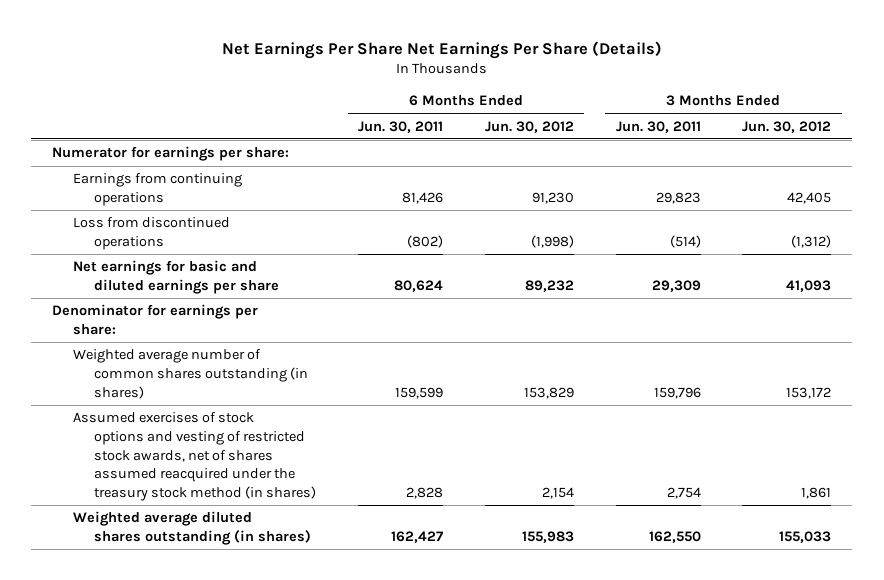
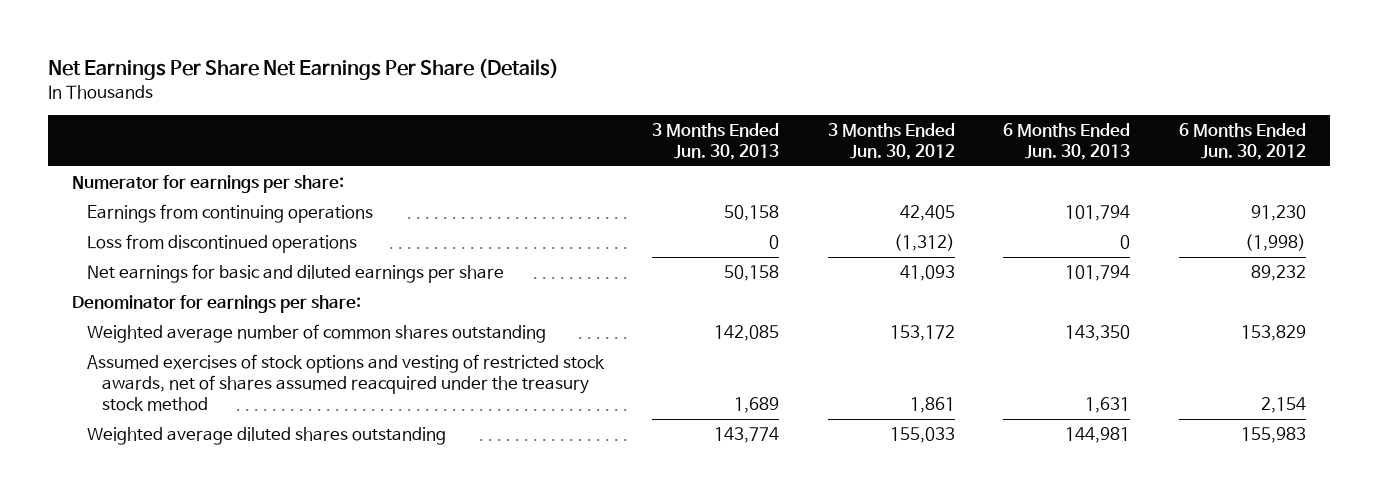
[358,120,444,133] Jun. 30, 2011 -> none
[615,120,701,133] Jun. 30, 2011 -> none
none -> [652,123,780,160] 3 Months Ended Jun. 30, 2013
none -> [1003,123,1131,160] 6 Months Ended Jun. 30, 2013
[73,349,309,399] Weighted average number of common shares outstanding (in shares) -> [87,324,547,344] Weighted average number of common shares outstanding
[73,412,317,501] Assumed exercises of stock options and vesting of restricted stock awards, net of shares assumed reacquired under the treasury stock method (in shares) -> [87,354,606,411] Assumed exercises of stock options and vesting of restricted stock awards, net of shares assumed reacquired under the treasury stock method
[73,511,312,545] Weighted average diluted shares outstanding (in shares) -> [87,427,447,446] Weighted average diluted shares outstanding

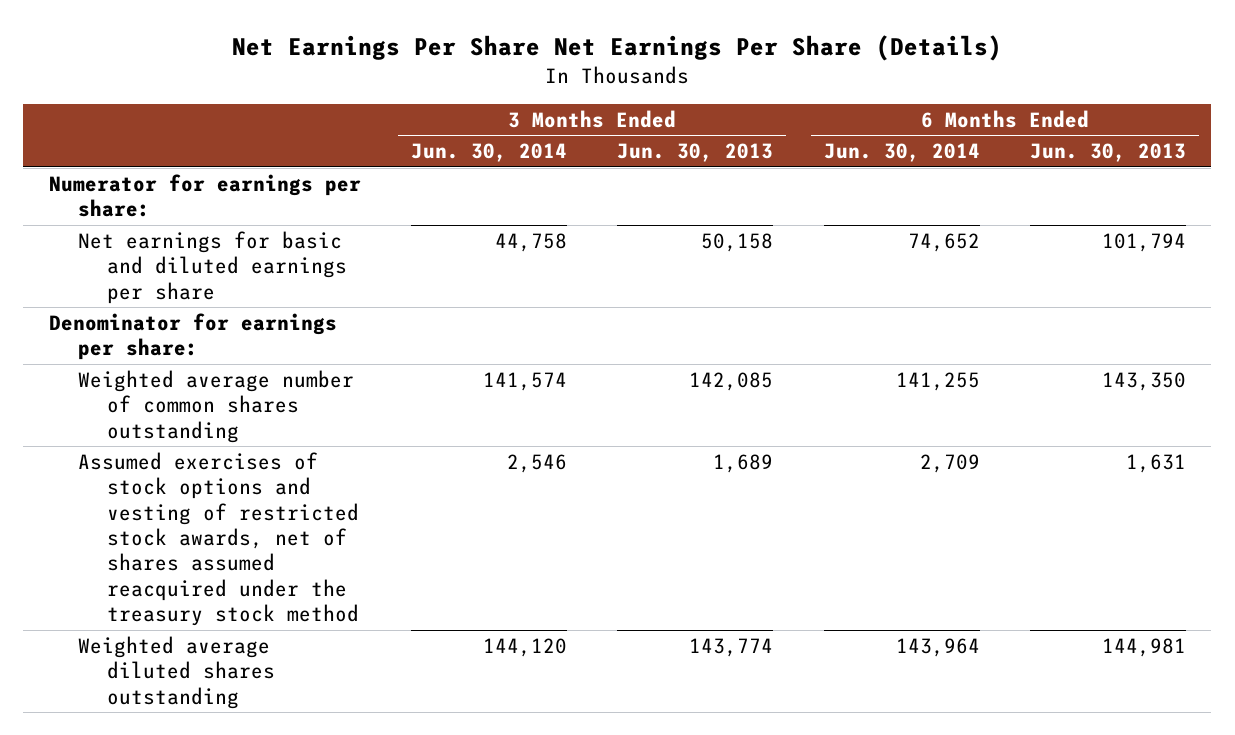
[827,123,955,160] 3 Months Ended Jun. 30, 2012 -> none
[1178,123,1306,160] 6 Months Ended Jun. 30, 2012 -> none
none -> [410,143,567,163] Jun. 30, 2014
none -> [823,143,980,163] Jun. 30, 2014
[87,204,374,224] Earnings from continuing operations -> none
[87,234,358,254] Loss from discontinued operations -> none

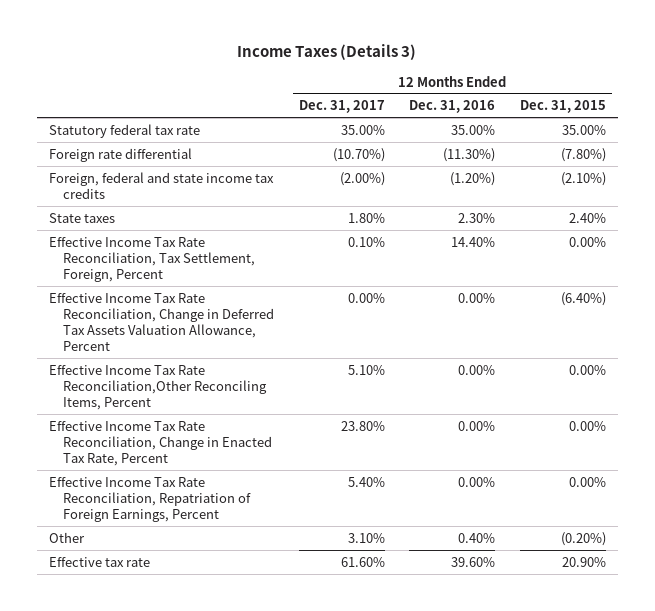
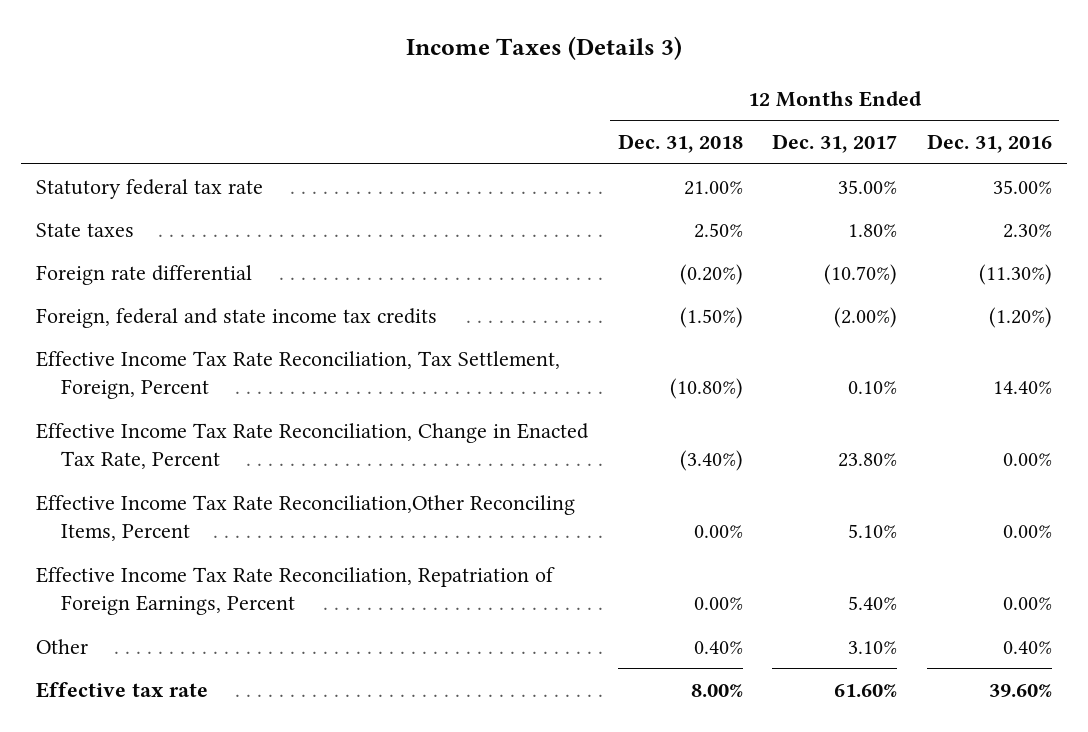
[519,100,606,114] Dec. 31, 2015 -> none
none -> [617,134,743,154] Dec. 31, 2018
[48,212,115,223] State taxes -> [36,222,135,237] State taxes
[48,292,275,351] Effective Income Tax Rate Reconciliation, Change in Deferred Tax Assets Valuation Allowance, Percent -> none
[48,364,268,410] Effective Income Tax Rate Reconciliation,Other Reconciling Items, Percent -> [36,494,576,542] Effective Income Tax Rate Reconciliation,Other Reconciling Items, Percent

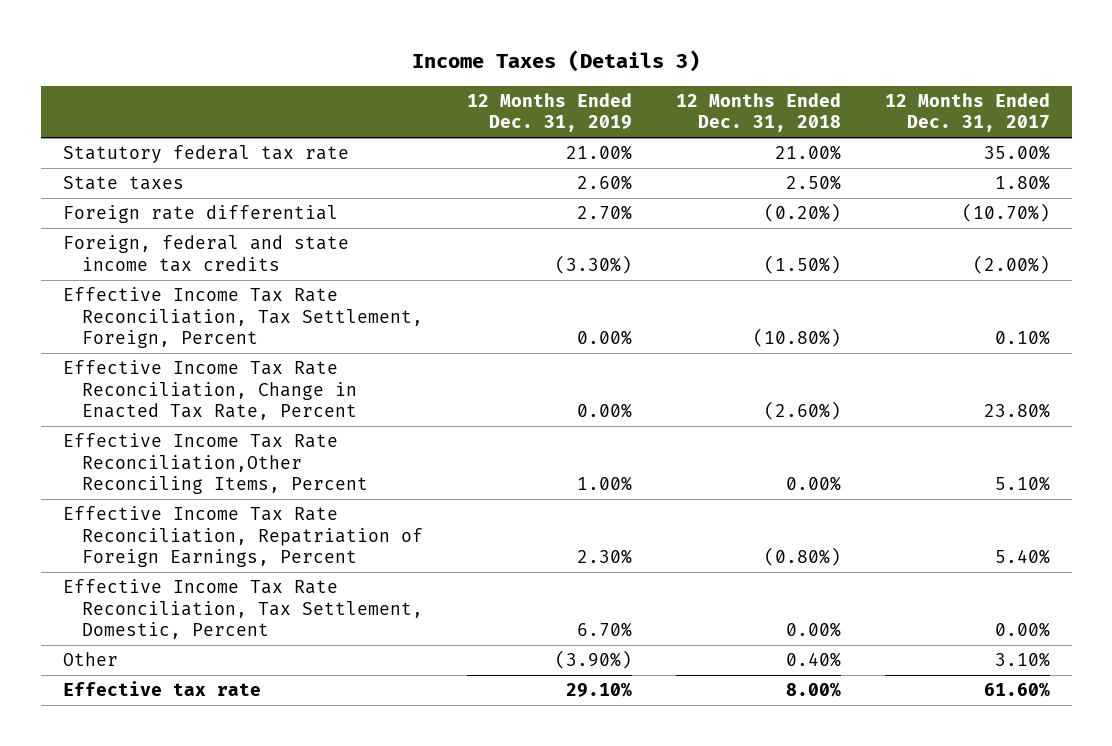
[926,134,1052,154] Dec. 31, 2016 -> none
none -> [466,92,632,133] 12 Months Ended Dec. 31, 2019
[679,450,743,472] (3.40%) -> [763,401,841,421] (2.60%)
[693,597,743,611] 0.00% -> [763,547,841,567] (0.80%)
none -> [62,579,423,640] Effective Income Tax Rate Reconciliation, Tax Settlement, Domestic, Percent

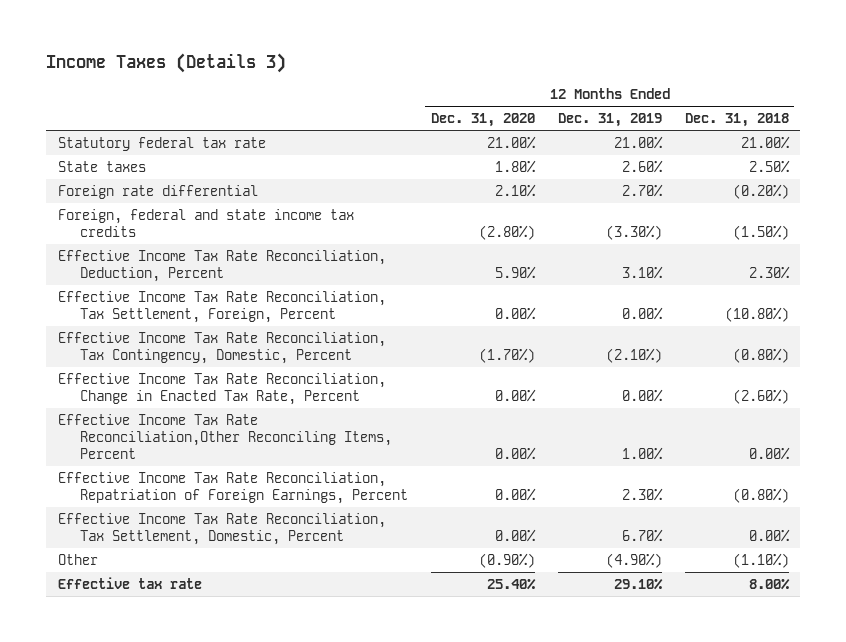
[884,92,1050,133] 12 Months Ended Dec. 31, 2017 -> none
none -> [430,113,535,128] Dec. 31, 2020
none -> [57,249,386,283] Effective Income Tax Rate Reconciliation, Deduction, Percent
none -> [57,331,386,365] Effective Income Tax Rate Reconciliation, Tax Contingency, Domestic, Percent
[554,650,632,670] (3.90%) -> [605,552,662,568] (4.90%)
[785,652,841,668] 0.40% -> [732,552,789,568] (1.10%)

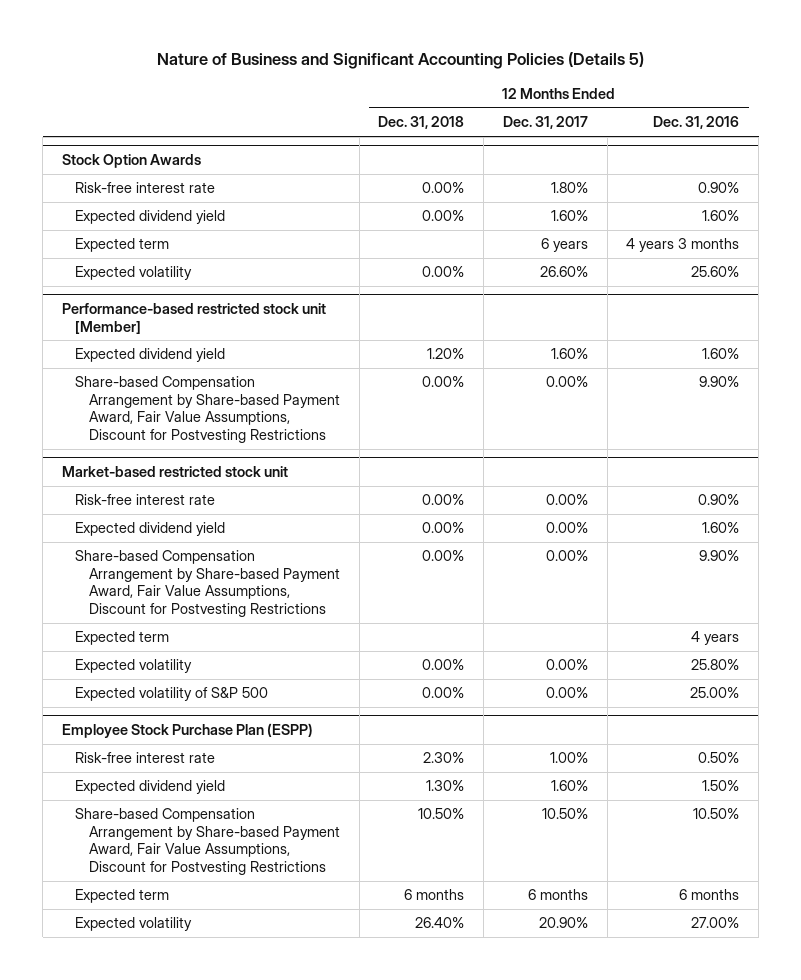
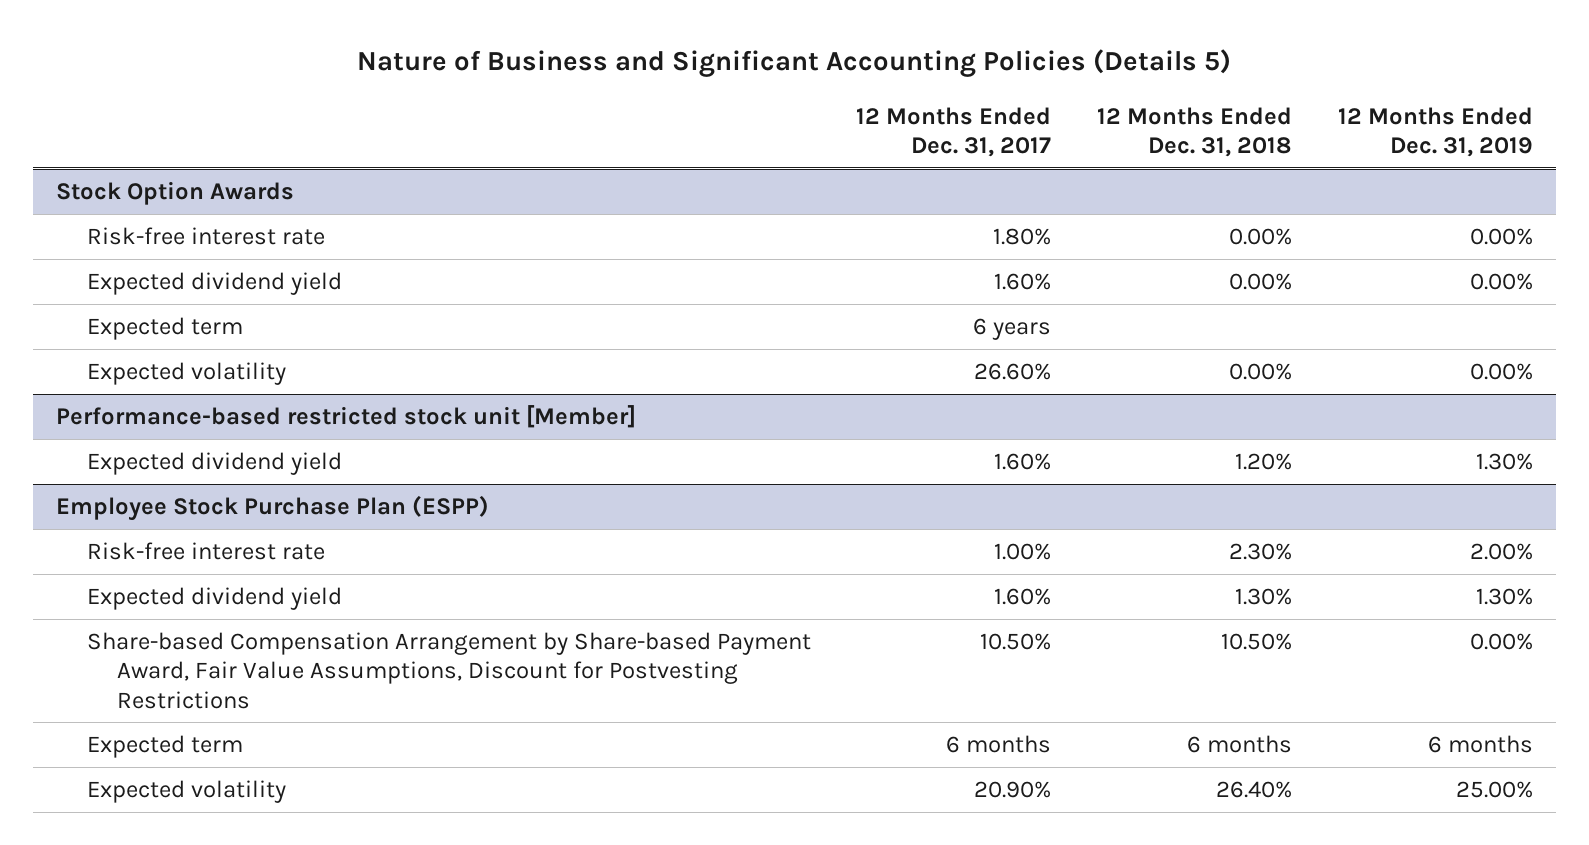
[653,116,740,130] Dec. 31, 2016 -> none
none -> [1337,106,1533,158] 12 Months Ended Dec. 31, 2019
[75,376,340,443] Share-based Compensation Arrangement by Share-based Payment Award, Fair Value Assumptions, Discount for Postvesting Restrictions -> none
[61,466,288,478] Market-based restricted stock unit -> none
[75,494,216,506] Risk-free interest rate -> none
[75,522,226,537] Expected dividend yield -> none
[75,550,340,617] Share-based Compensation Arrangement by Share-based Payment Award, Fair Value Assumptions, Discount for Postvesting Restrictions -> none
[75,631,170,646] Expected term -> none
[75,659,193,674] Expected volatility -> none
[75,687,269,702] Expected volatility of S&P 500 -> none

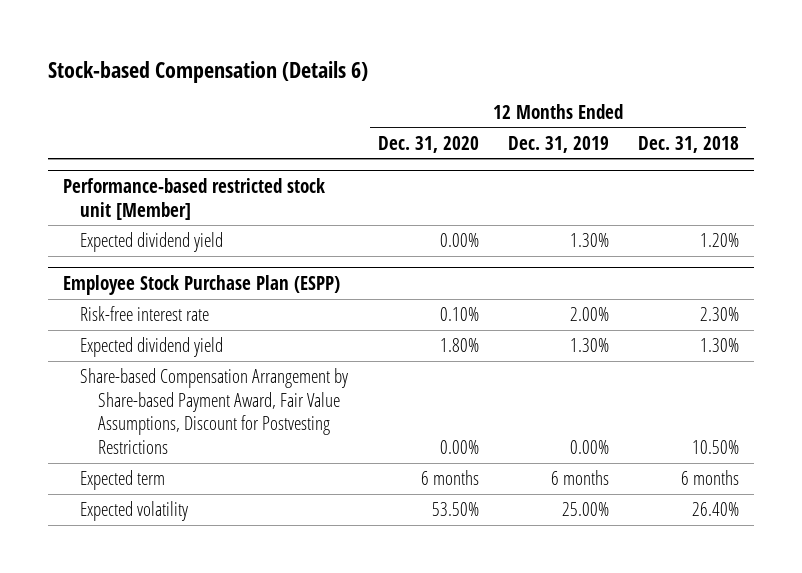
[357,49,1232,78] Nature of Business and Significant Accounting Policies (Details 5) -> [48,60,369,83] Stock-based Compensation (Details 6)
[856,106,1052,158] 12 Months Ended Dec. 31, 2017 -> none
none -> [377,135,479,153] Dec. 31, 2020
[56,180,295,205] Stock Option Awards -> none
[86,226,325,245] Risk-free interest rate -> none
[86,271,342,295] Expected dividend yield -> none
[86,316,243,340] Expected term -> none
[86,361,286,385] Expected volatility -> none

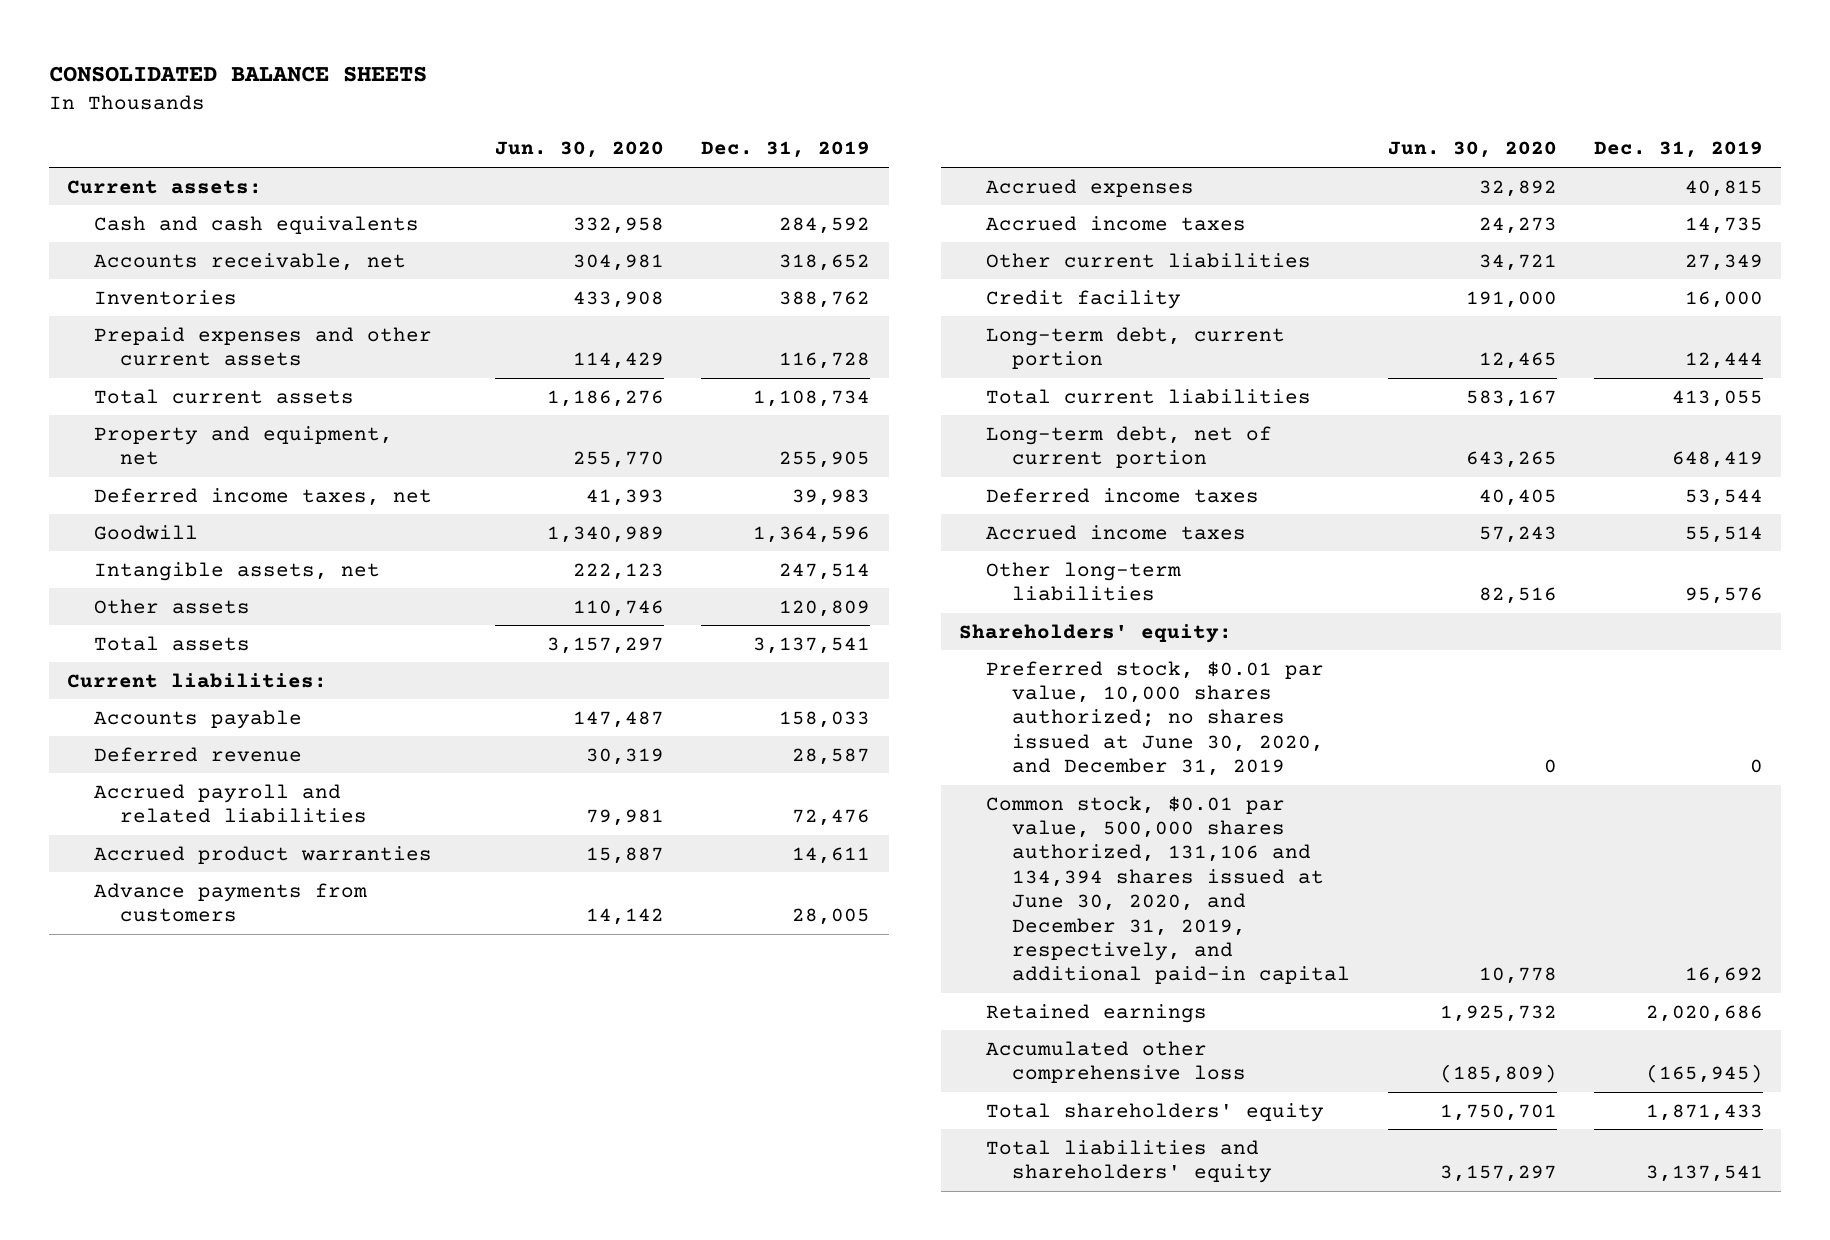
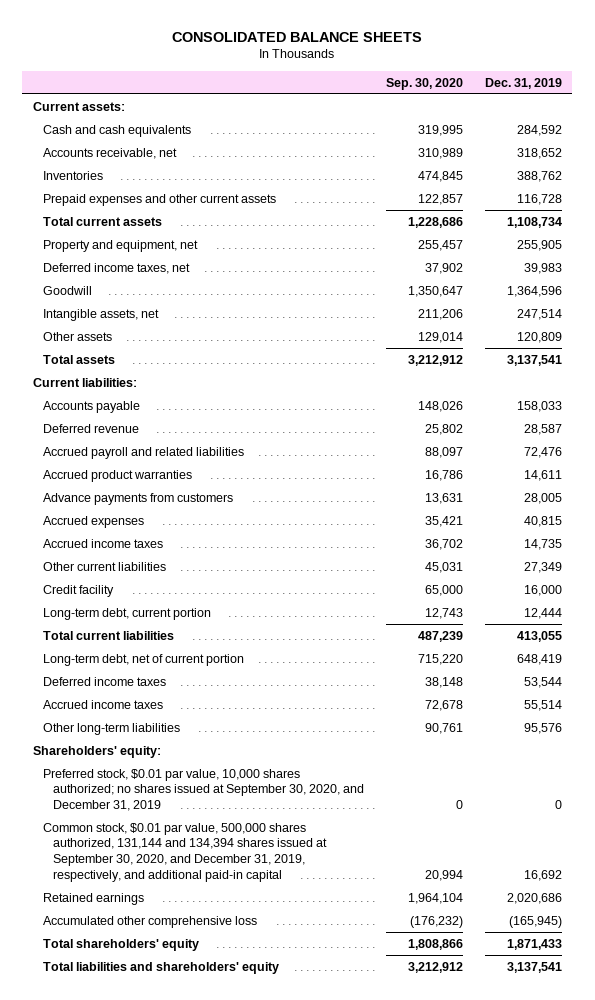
[495,141,665,159] Jun. 30, 2020 -> none
none -> [386,77,464,90] Sep. 30, 2020
[985,660,1325,777] Preferred stock, $0.01 par value, 10,000 shares authorized; no shares issued at June 30, 2020, and December 31, 2019 -> [43,768,365,812] Preferred stock, $0.01 par value, 10,000 shares authorized; no shares issued at September 30, 2020, and December 31, 2019
[985,795,1351,985] Common stock, $0.01 par value, 500,000 shares authorized, 131,106 and 134,394 shares issued at June 30, 2020, and December 31, 2019, respectively, and additional paid-in capital -> [43,822,328,882] Common stock, $0.01 par value, 500,000 shares authorized, 131,144 and 134,394 shares issued at September 30, 2020, and December 31, 2019, respectively, and additional paid-in capital

